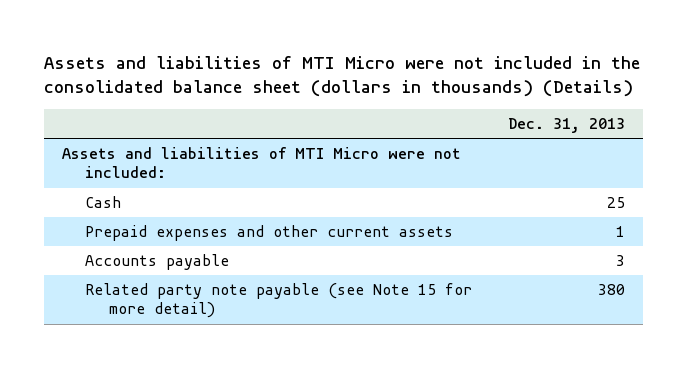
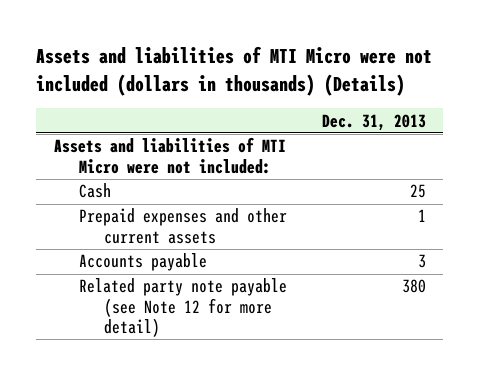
[44,55,641,98] Assets and liabilities of MTI Micro were not included in the consolidated balance sheet (dollars in thousands) (Details) -> [36,46,433,96] Assets and liabilities of MTI Micro were not included (dollars in thousands) (Details)
[85,283,473,319] Related party note payable (see Note 15 for more detail) -> [78,278,287,338] Related party note payable (see Note 12 for more detail)

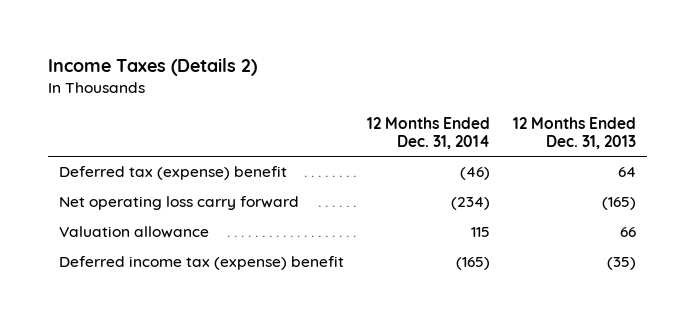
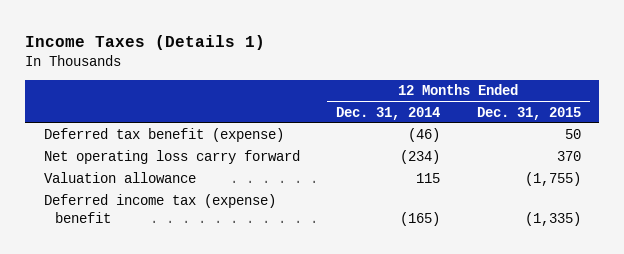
[47,57,257,76] Income Taxes (Details 2) -> [25,34,266,50] Income Taxes (Details 1)
[512,116,636,150] 12 Months Ended Dec. 31, 2013 -> none
none -> [476,106,581,120] Dec. 31, 2015
[59,166,288,181] Deferred tax (expense) benefit -> [43,128,284,143] Deferred tax benefit (expense)

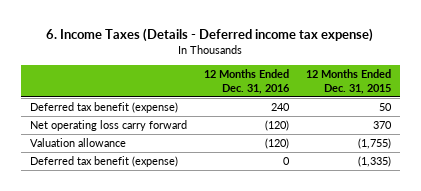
[25,34,266,50] Income Taxes (Details 1) -> [46,27,374,42] 6. Income Taxes (Details - Deferred income tax expense)
[336,106,441,120] Dec. 31, 2014 -> none
none -> [203,68,290,94] 12 Months Ended Dec. 31, 2016
[43,194,276,223] Deferred income tax (expense) benefit -> [29,155,178,167] Deferred tax benefit (expense)

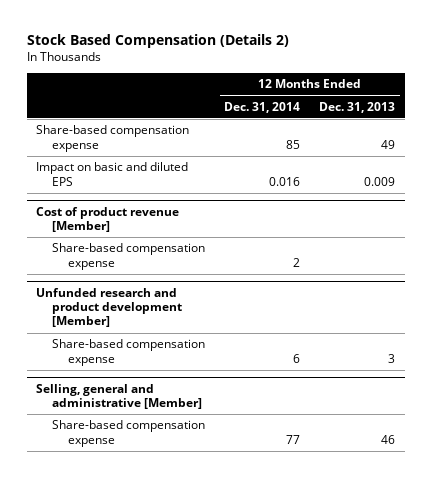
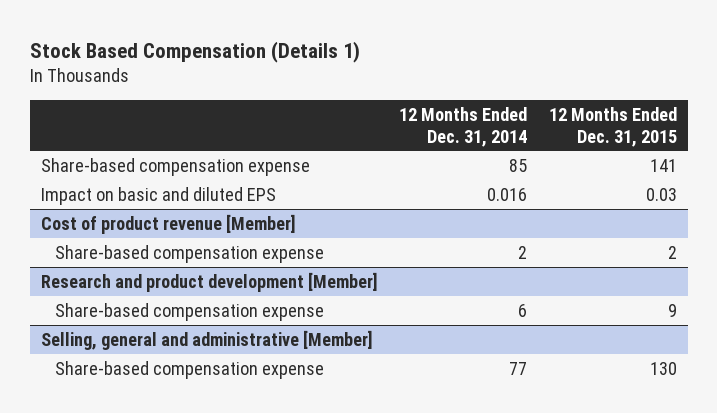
[26,34,289,49] Stock Based Compensation (Details 2) -> [29,40,360,63] Stock Based Compensation (Details 1)
[319,101,396,113] Dec. 31, 2013 -> none
none -> [548,106,677,147] 12 Months Ended Dec. 31, 2015
[36,287,183,328] Unfunded research and product development [Member] -> [40,271,378,292] Research and product development [Member]

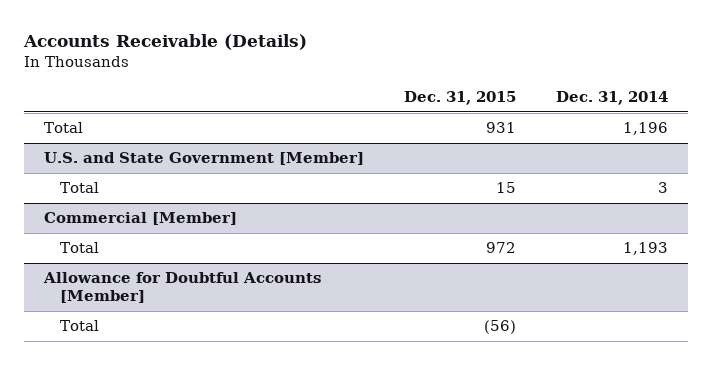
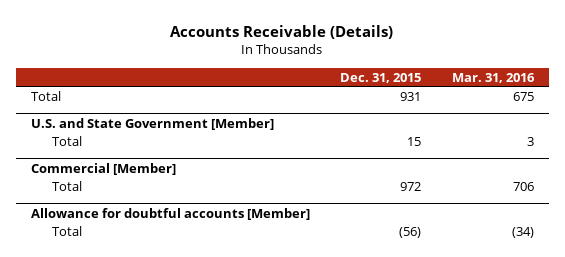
[556,91,669,106] Dec. 31, 2014 -> none
none -> [451,72,535,83] Mar. 31, 2016
[42,272,321,304] Allowance for Doubtful Accounts [Member] -> [31,207,311,220] Allowance for doubtful accounts [Member]

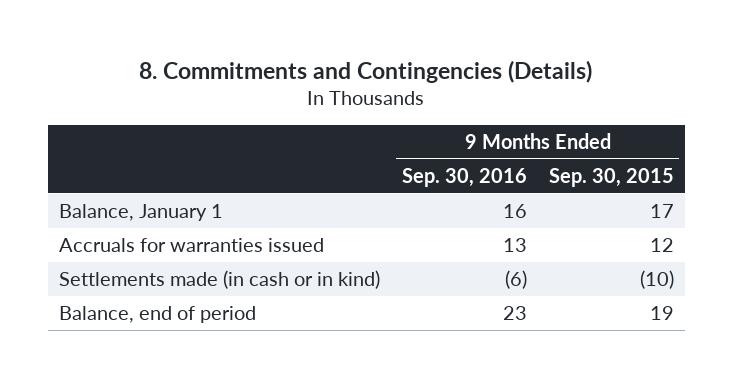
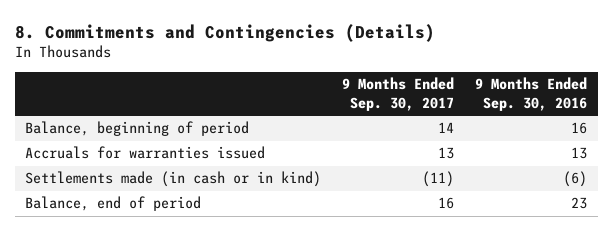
[548,167,674,187] Sep. 30, 2015 -> none
none -> [342,77,455,112] 9 Months Ended Sep. 30, 2017
[59,204,224,222] Balance, January 1 -> [25,121,250,137] Balance, beginning of period

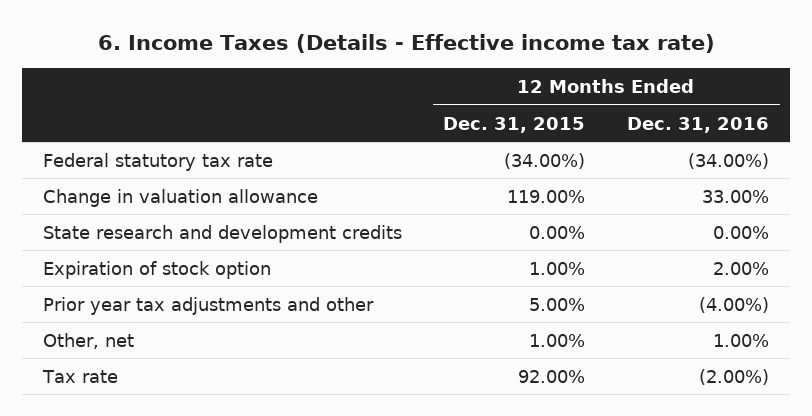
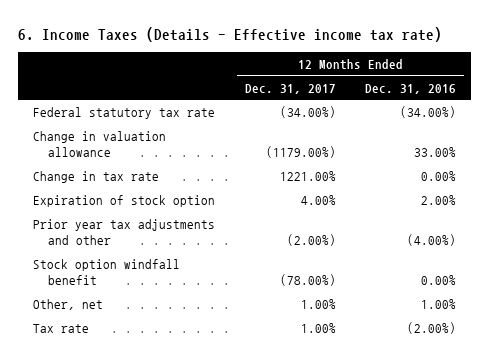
[443,116,586,133] Dec. 31, 2015 -> none
none -> [244,83,336,94] Dec. 31, 2017
[42,224,402,243] State research and development credits -> none
none -> [33,171,160,184] Change in tax rate
none -> [33,259,181,286] Stock option windfall benefit

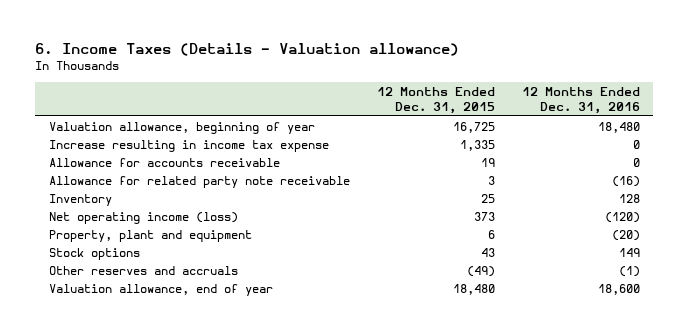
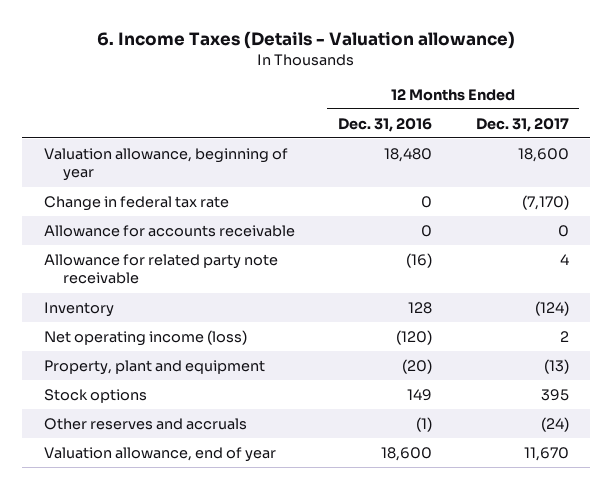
[376,87,495,114] 12 Months Ended Dec. 31, 2015 -> none
none -> [475,117,569,132] Dec. 31, 2017
[48,139,329,152] Increase resulting in income tax expense -> none
none -> [43,195,229,211] Change in federal tax rate

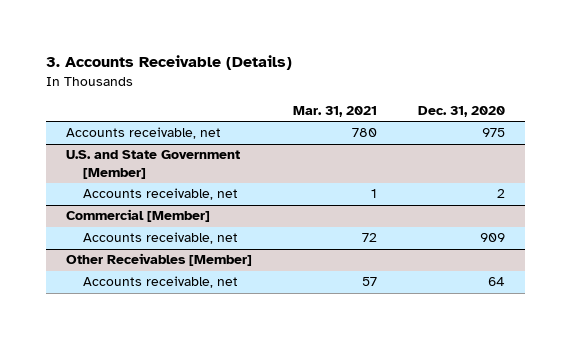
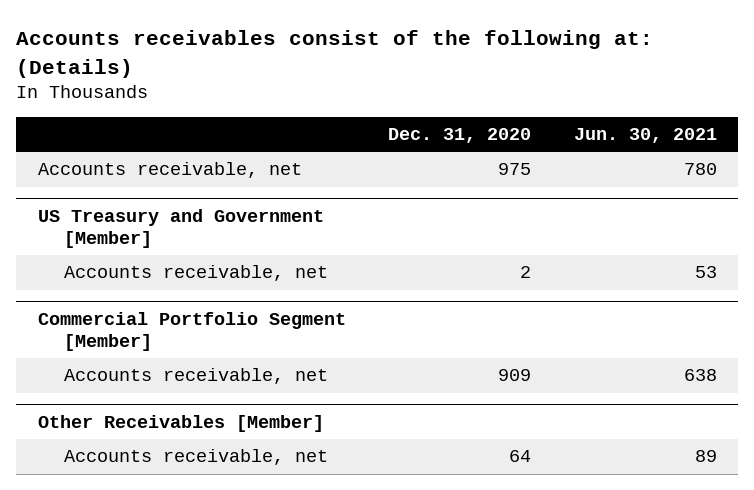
[45,55,292,71] 3. Accounts Receivable (Details) -> [16,30,654,78] Accounts receivables consist of the following at: (Details)
[293,106,378,118] Mar. 31, 2021 -> none
none -> [573,128,717,144] Jun. 30, 2021
[66,150,241,179] U.S. and State Government [Member] -> [37,208,324,248] US Treasury and Government [Member]
[66,209,211,223] Commercial [Member] -> [37,311,346,351] Commercial Portfolio Segment [Member]

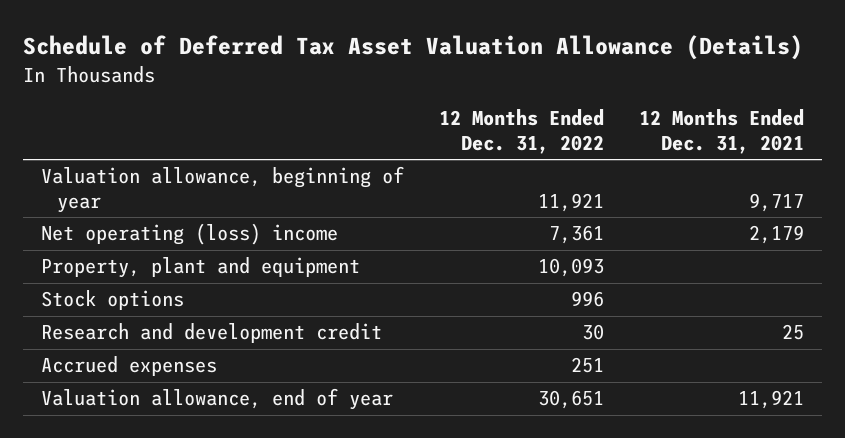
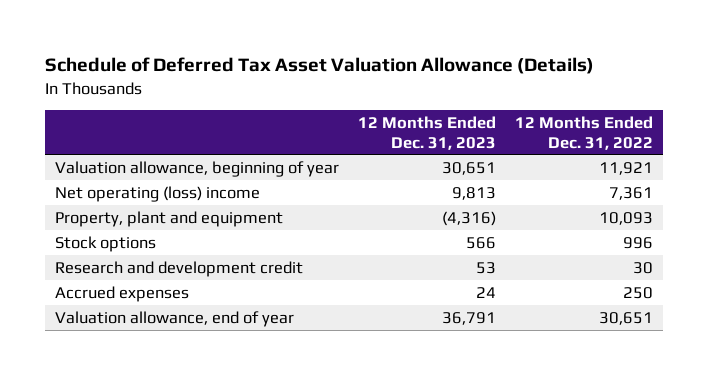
[639,109,805,154] 12 Months Ended Dec. 31, 2021 -> none
none -> [358,115,497,150] 12 Months Ended Dec. 31, 2023
[571,357,605,374] 251 -> [623,286,654,299] 250

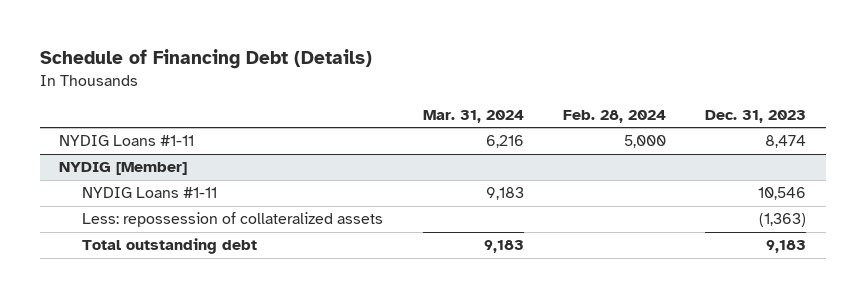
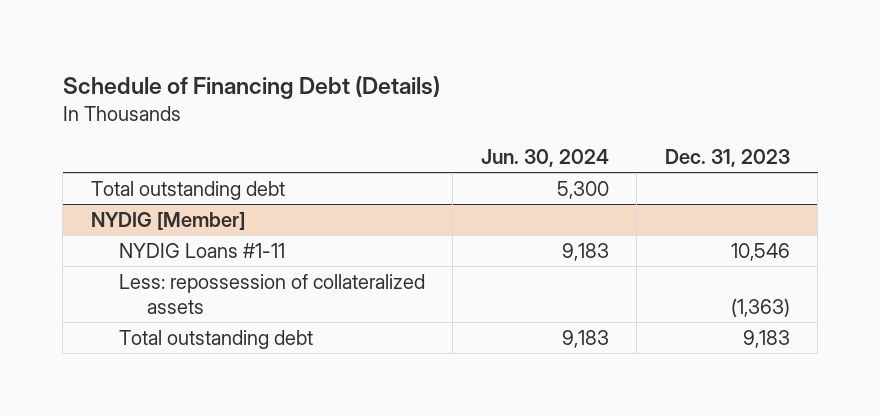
[422,109,524,123] Mar. 31, 2024 -> none
[563,109,667,123] Feb. 28, 2024 -> none
none -> [480,149,609,168] Jun. 30, 2024
[59,135,195,147] NYDIG Loans #1-11 -> none
none -> [90,180,285,200] Total outstanding debt

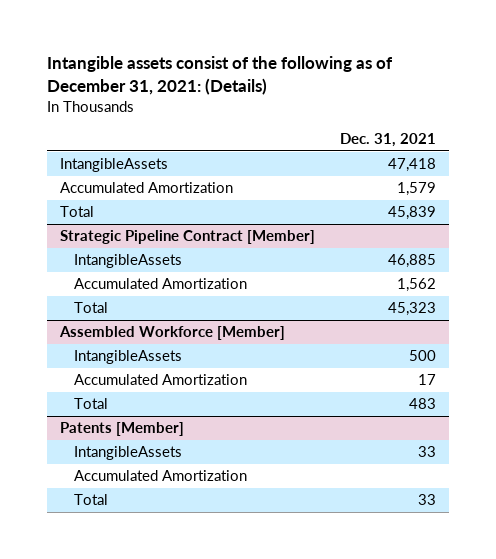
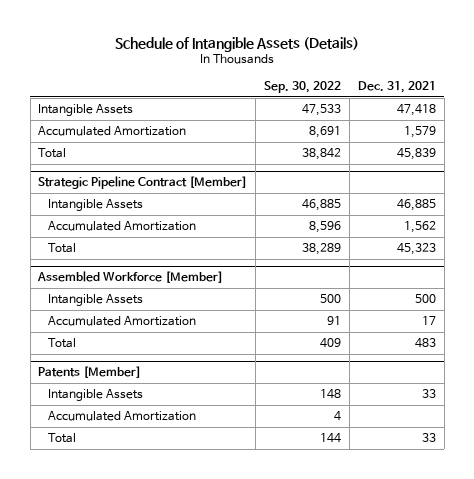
[46,56,393,96] Intangible assets consist of the following as of December 31, 2021: (Details) -> [115,36,360,52] Schedule of Intangible Assets (Details)
none -> [264,81,342,94] Sep. 30, 2022
[59,158,168,173] IntangibleAssets -> [38,104,134,117] Intangible Assets
[73,254,182,269] IntangibleAssets -> [48,199,144,212] Intangible Assets
[73,350,182,365] IntangibleAssets -> [48,294,144,307] Intangible Assets
[73,446,182,461] IntangibleAssets -> [48,389,144,402] Intangible Assets

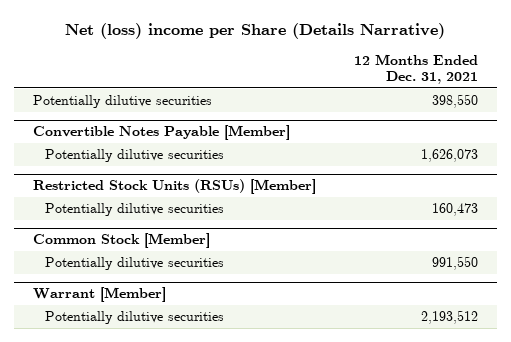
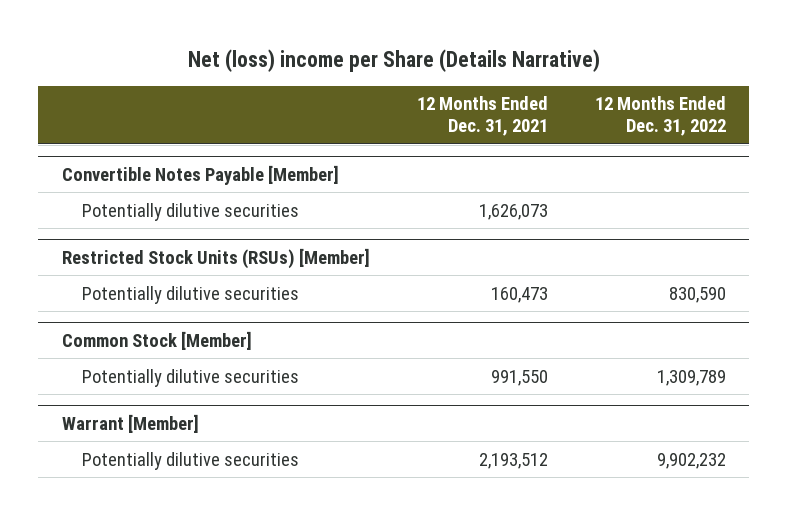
none -> [594,96,726,137] 12 Months Ended Dec. 31, 2022
[32,95,212,109] Potentially dilutive securities -> none

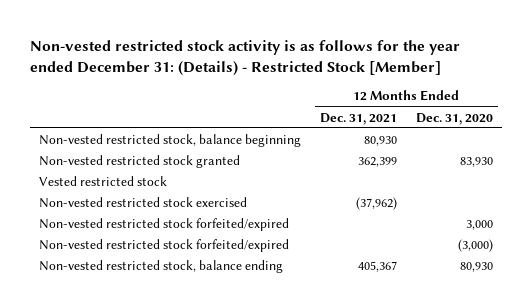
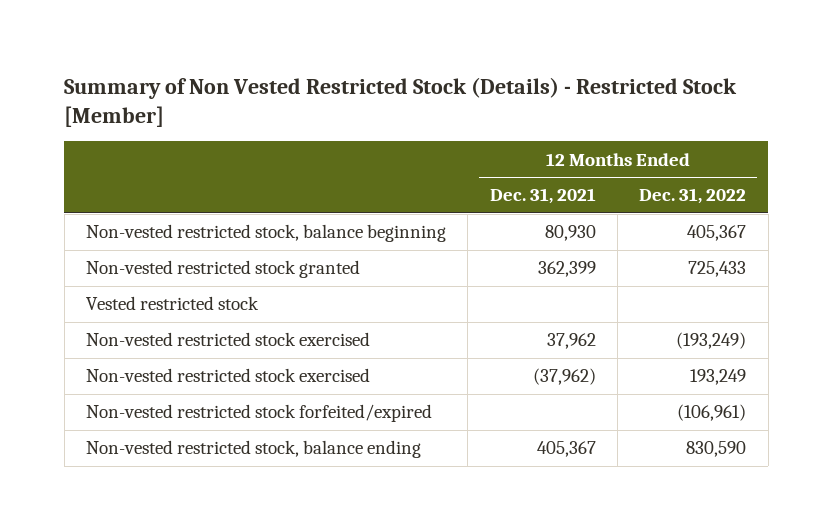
[29,39,460,76] Non-vested restricted stock activity is as follows for the year ended December 31: (Details) - Restricted Stock [Member] -> [64,76,738,127] Summary of Non Vested Restricted Stock (Details) - Restricted Stock [Member]
[415,112,493,125] Dec. 31, 2020 -> none
none -> [639,188,747,205] Dec. 31, 2022
none -> [86,332,371,347] Non-vested restricted stock exercised
[39,239,290,253] Non-vested restricted stock forfeited/expired -> none

